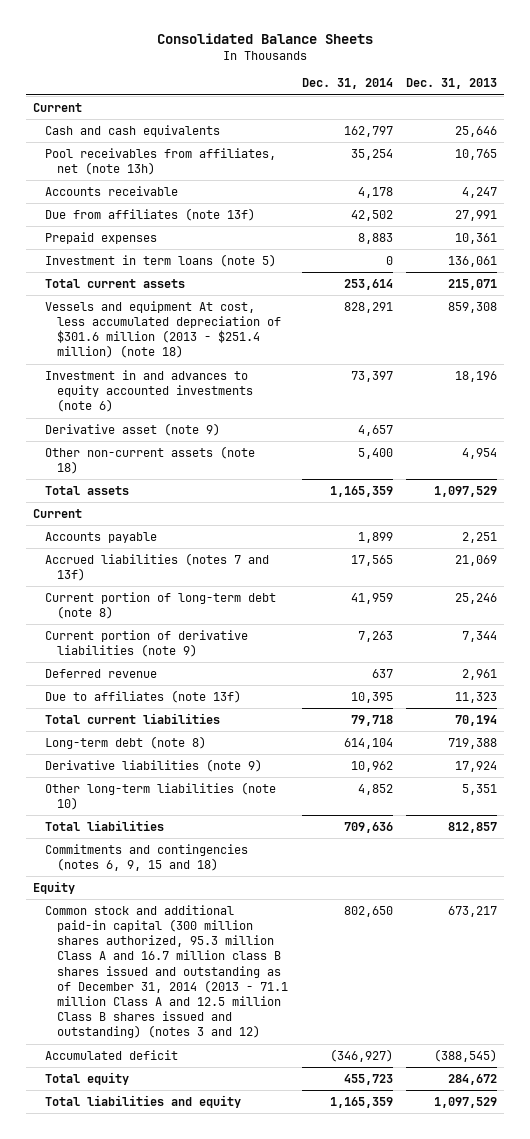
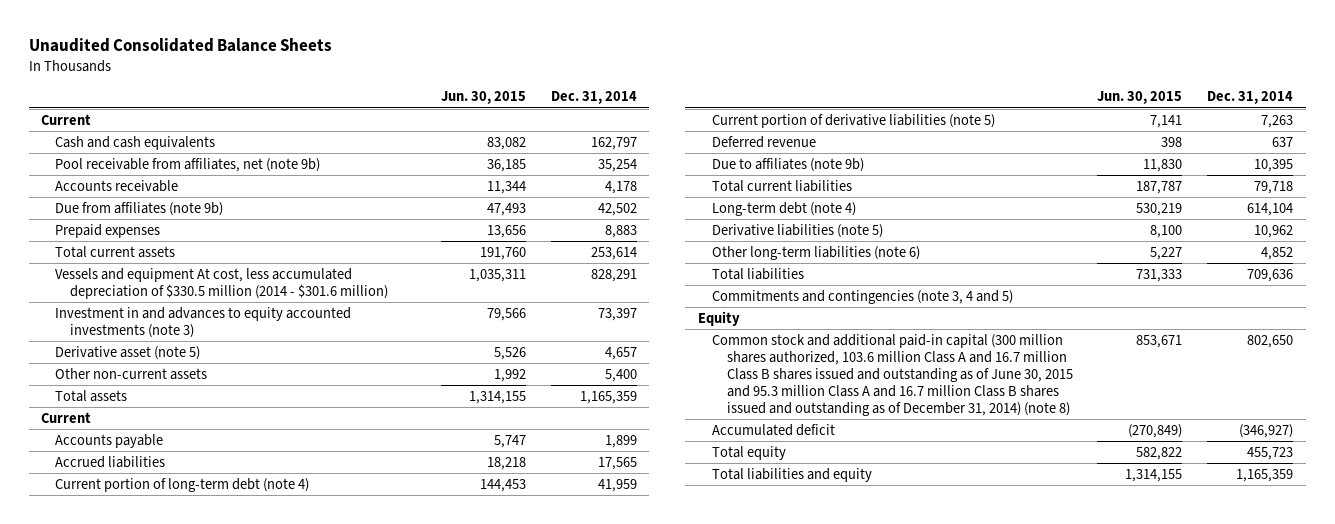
[156,33,373,45] Consolidated Balance Sheets -> [28,38,332,53] Unaudited Consolidated Balance Sheets
[406,78,498,90] Dec. 31, 2013 -> none
none -> [440,91,526,105] Jun. 30, 2015
[45,147,277,176] Pool receivables from affiliates, net (note 13h) -> [55,157,321,172] Pool receivable from affiliates, net (note 9b)
[45,207,256,221] Due from affiliates (note 13f) -> [55,201,224,216] Due from affiliates (note 9b)
[45,253,277,267] Investment in term loans (note 5) -> none
[45,300,282,359] Vessels and equipment At cost, less accumulated depreciation of $301.6 million (2013 - $251.4 million) (note 18) -> [55,267,388,299] Vessels and equipment At cost, less accumulated depreciation of $330.5 million (2014 - $301.6 million)
[45,369,254,413] Investment in and advances to equity accounted investments (note 6) -> [55,306,352,338] Investment in and advances to equity accounted investments (note 3)
[45,422,221,436] Derivative asset (note 9) -> [55,345,201,360] Derivative asset (note 5)
[45,445,256,475] Other non-current assets (note 18) -> [55,367,208,380] Other non-current assets
[45,552,270,582] Accrued liabilities (notes 7 and 13f) -> [55,455,166,468] Accrued liabilities
[45,591,277,620] Current portion of long-term debt (note 8) -> [55,477,310,492] Current portion of long-term debt (note 4)
[45,629,249,658] Current portion of derivative liabilities (note 9) -> [712,113,996,128] Current portion of derivative liabilities (note 5)
[45,689,242,703] Due to affiliates (note 13f) -> [712,157,865,172] Due to affiliates (note 9b)
[45,735,207,749] Long-term debt (note 8) -> [712,201,857,216] Long-term debt (note 4)
[45,758,263,772] Derivative liabilities (note 9) -> [712,223,884,238] Derivative liabilities (note 5)
[45,781,277,811] Other long-term liabilities (note 10) -> [712,245,921,260] Other long-term liabilities (note 6)
[45,843,249,872] Commitments and contingencies (notes 6, 9, 15 and 18) -> [712,289,1014,304] Commitments and contingencies (note 3, 4 and 5)
[45,904,289,1039] Common stock and additional paid-in capital (300 million shares authorized, 95.3 million Class A and 16.7 million class B shares issued and outstanding as of December 31, 2014 (2013 - 71.1 million Class A and 12.5 million Class B shares issued and outstanding) (notes 3 and 12) -> [712,333,1073,416] Common stock and additional paid-in capital (300 million shares authorized, 103.6 million Class A and 16.7 million Class B shares issued and outstanding as of June 30, 2015 and 95.3 million Class A and 16.7 million Class B shares issued and outstanding as of December 31, 2014) (note 8)

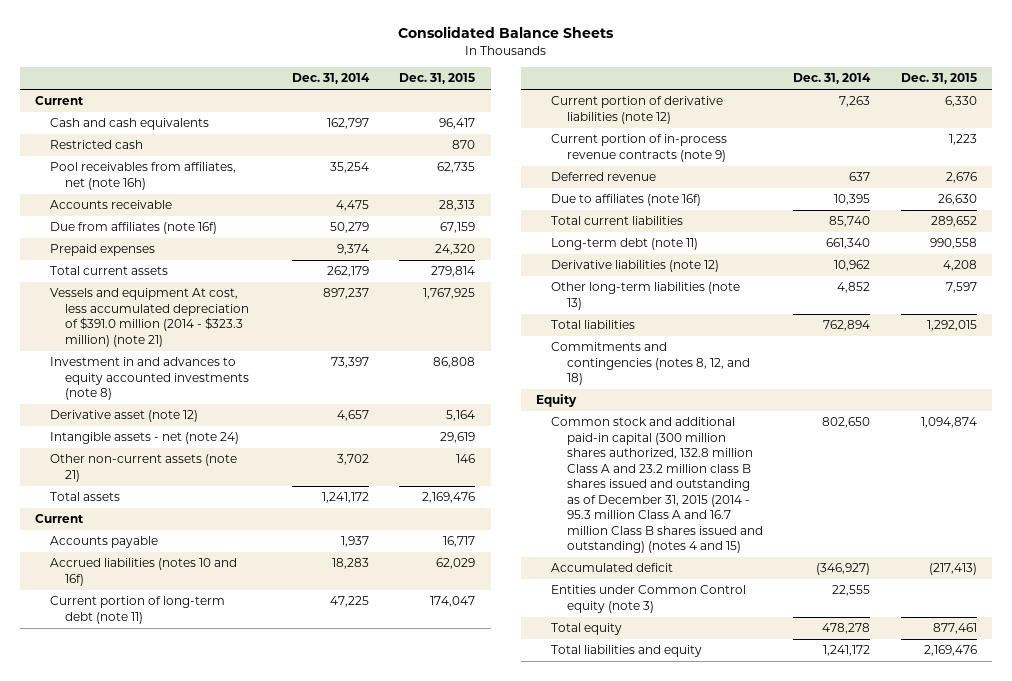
[28,38,332,53] Unaudited Consolidated Balance Sheets -> [397,26,614,39] Consolidated Balance Sheets
[440,91,526,105] Jun. 30, 2015 -> none
none -> [399,73,476,85] Dec. 31, 2015
none -> [50,140,144,150] Restricted cash
[55,157,321,172] Pool receivable from affiliates, net (note 9b) -> [50,162,237,190] Pool receivables from affiliates, net (note 16h)
[604,180,637,194] 4,178 -> [335,200,369,212] 4,475
[55,201,224,216] Due from affiliates (note 9b) -> [50,222,218,235] Due from affiliates (note 16f)
[597,202,637,216] 42,502 -> [329,222,369,234] 50,279
[604,224,637,238] 8,883 -> [336,244,369,256] 9,374
[590,246,637,260] 253,614 -> [326,266,369,278] 262,179
[55,267,388,299] Vessels and equipment At cost, less accumulated depreciation of $330.5 million (2014 - $301.6 million) -> [50,288,250,347] Vessels and equipment At cost, less accumulated depreciation of $391.0 million (2014 - $323.3 million) (note 21)
[590,268,637,282] 828,291 -> [322,288,369,300] 897,237
[55,306,352,338] Investment in and advances to equity accounted investments (note 3) -> [50,357,250,401] Investment in and advances to equity accounted investments (note 8)
[55,345,201,360] Derivative asset (note 5) -> [50,410,199,423] Derivative asset (note 12)
none -> [50,432,240,445] Intangible assets - net (note 24)
[55,367,208,380] Other non-current assets -> [50,454,238,482] Other non-current assets (note 21)
[604,368,637,382] 5,400 -> [336,454,369,466] 3,702
[579,390,637,404] 1,165,359 -> [321,492,369,504] 1,241,172
[604,434,637,448] 1,899 -> [340,536,369,548] 1,937
[55,455,166,468] Accrued liabilities -> [50,558,238,586] Accrued liabilities (notes 10 and 16f)
[597,456,637,470] 17,565 -> [331,558,369,570] 18,283
[55,477,310,492] Current portion of long-term debt (note 4) -> [50,596,226,624] Current portion of long-term debt (note 11)
[597,478,637,492] 41,959 -> [329,596,369,608] 47,225
[712,113,996,128] Current portion of derivative liabilities (note 5) -> [551,96,724,124] Current portion of derivative liabilities (note 12)
none -> [551,134,728,162] Current portion of in-process revenue contracts (note 9)
[712,157,865,172] Due to affiliates (note 9b) -> [551,194,702,207] Due to affiliates (note 16f)
[1254,180,1294,194] 79,718 -> [829,216,871,228] 85,740
[712,201,857,216] Long-term debt (note 4) -> [551,238,699,251] Long-term debt (note 11)
[1247,202,1294,216] 614,104 -> [826,238,871,250] 661,340
[712,223,884,238] Derivative liabilities (note 5) -> [551,260,720,273] Derivative liabilities (note 12)
[712,245,921,260] Other long-term liabilities (note 6) -> [551,282,741,310] Other long-term liabilities (note 13)
[1247,268,1294,282] 709,636 -> [823,320,871,332] 762,894
[712,289,1014,304] Commitments and contingencies (note 3, 4 and 5) -> [551,342,750,386] Commitments and contingencies (notes 8, 12, and 18)
[712,333,1073,416] Common stock and additional paid-in capital (300 million shares authorized, 103.6 million Class A and 16.7 million Class B shares issued and outstanding as of June 30, 2015 and 95.3 million Class A and 16.7 million Class B shares issued and outstanding as of December 31, 2014) (note 8) -> [551,417,763,554] Common stock and additional paid-in capital (300 million shares authorized, 132.8 million Class A and 23.2 million class B shares issued and outstanding as of December 31, 2015 (2014 - 95.3 million Class A and 16.7 million Class B shares issued and outstanding) (notes 4 and 15)
none -> [551,585,747,613] Entities under Common Control equity (note 3)
[1247,446,1294,460] 455,723 -> [822,623,871,635] 478,278
[1236,468,1294,482] 1,165,359 -> [823,645,871,657] 1,241,172

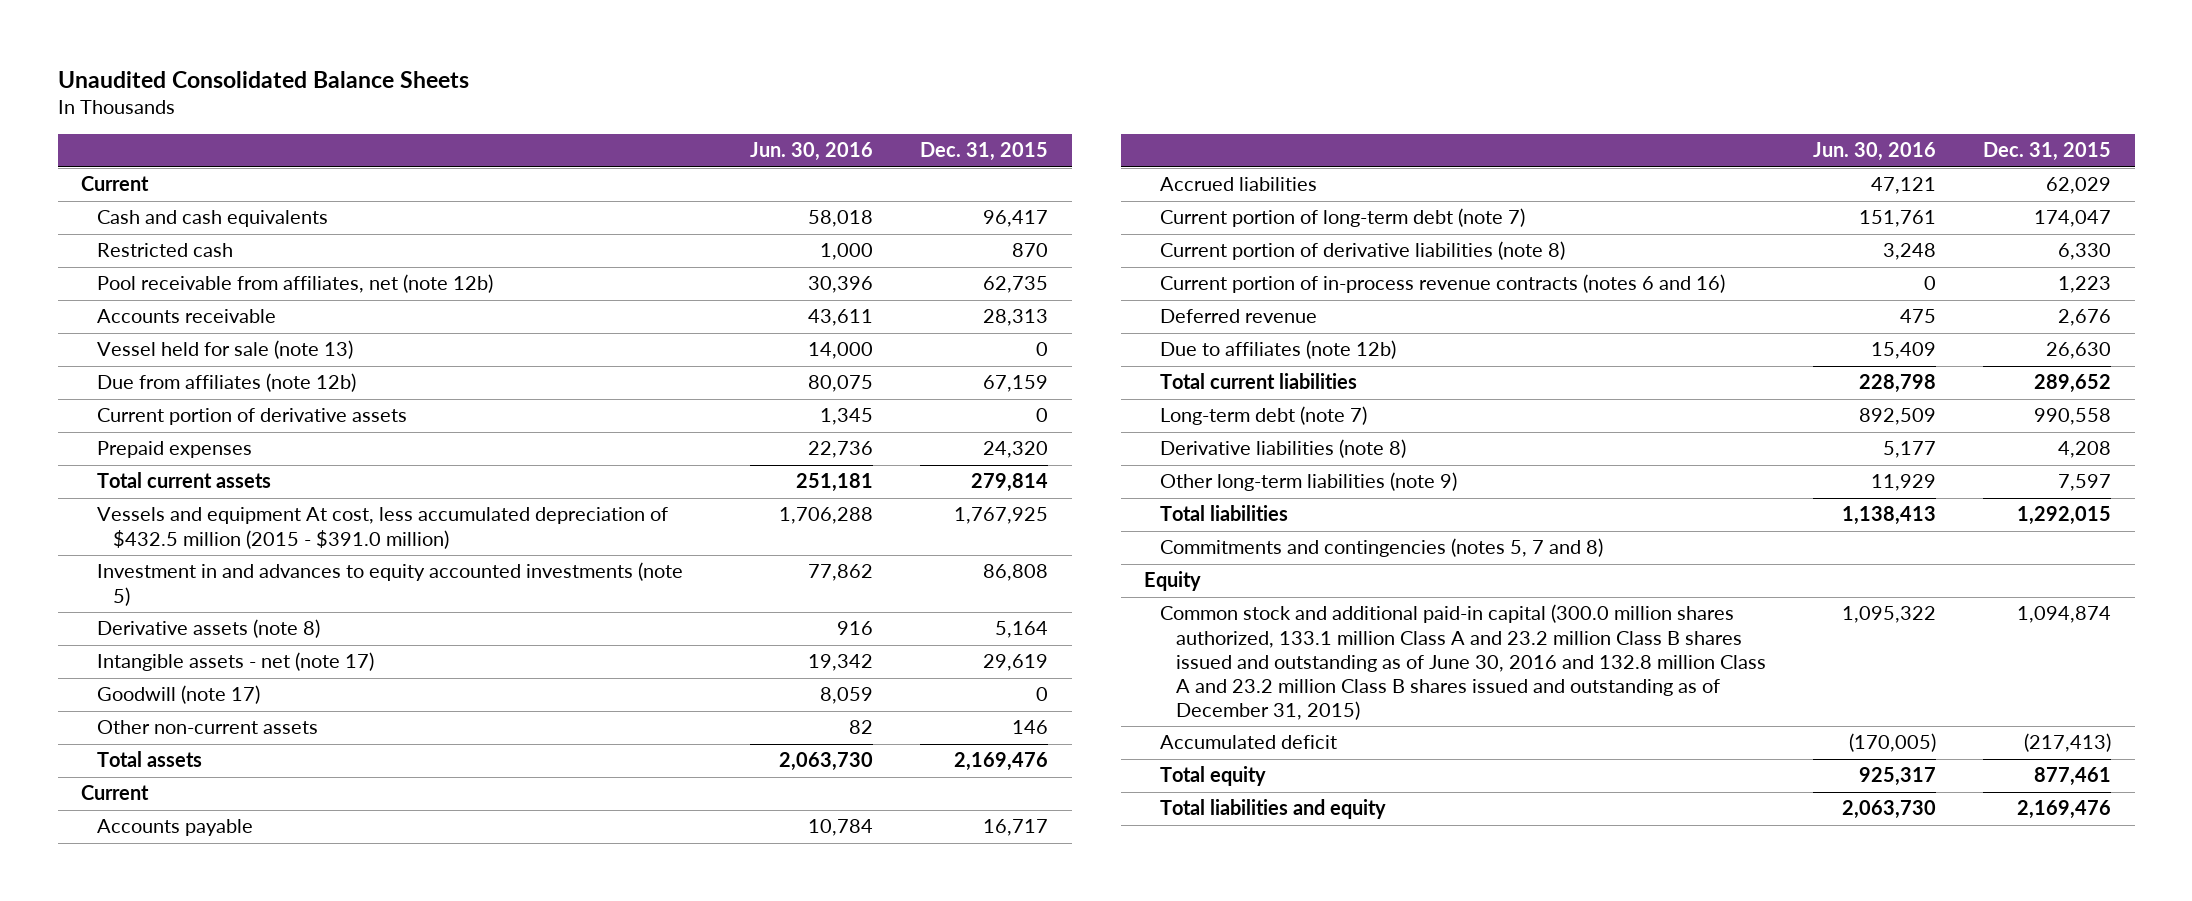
[397,26,614,39] Consolidated Balance Sheets -> [57,71,469,89] Unaudited Consolidated Balance Sheets
[291,73,370,85] Dec. 31, 2014 -> none
none -> [750,142,874,162] Jun. 30, 2016
[50,162,237,190] Pool receivables from affiliates, net (note 16h) -> [97,274,494,294] Pool receivable from affiliates, net (note 12b)
none -> [97,340,354,360] Vessel held for sale (note 13)
[50,222,218,235] Due from affiliates (note 16f) -> [97,373,357,393] Due from affiliates (note 12b)
none -> [97,408,408,426] Current portion of derivative assets
[50,288,250,347] Vessels and equipment At cost, less accumulated depreciation of $391.0 million (2014 - $323.3 million) (note 21) -> [97,507,669,549] Vessels and equipment At cost, less accumulated depreciation of $432.5 million (2015 - $391.0 million)
[50,357,250,401] Investment in and advances to equity accounted investments (note 8) -> [97,562,684,606] Investment in and advances to equity accounted investments (note 5)
[50,410,199,423] Derivative asset (note 12) -> [97,619,321,639] Derivative assets (note 8)
[50,432,240,445] Intangible assets - net (note 24) -> [97,652,375,672] Intangible assets - net (note 17)
none -> [97,685,261,705] Goodwill (note 17)
[50,454,238,482] Other non-current assets (note 21) -> [97,720,319,735] Other non-current assets
[50,558,238,586] Accrued liabilities (notes 10 and 16f) -> [1160,177,1318,192] Accrued liabilities
[50,596,226,624] Current portion of long-term debt (note 11) -> [1160,208,1526,228] Current portion of long-term debt (note 7)
[551,96,724,124] Current portion of derivative liabilities (note 12) -> [1160,241,1566,261] Current portion of derivative liabilities (note 8)
[551,134,728,162] Current portion of in-process revenue contracts (note 9) -> [1160,274,1726,294] Current portion of in-process revenue contracts (notes 6 and 16)
[551,194,702,207] Due to affiliates (note 16f) -> [1160,340,1397,360] Due to affiliates (note 12b)
[551,238,699,251] Long-term debt (note 11) -> [1160,406,1368,426] Long-term debt (note 7)
[551,260,720,273] Derivative liabilities (note 12) -> [1160,439,1407,459] Derivative liabilities (note 8)
[551,282,741,310] Other long-term liabilities (note 13) -> [1160,472,1458,492] Other long-term liabilities (note 9)
[551,342,750,386] Commitments and contingencies (notes 8, 12, and 18) -> [1160,538,1604,558] Commitments and contingencies (notes 5, 7 and 8)
[551,417,763,554] Common stock and additional paid-in capital (300 million shares authorized, 132.8 million Class A and 23.2 million class B shares issued and outstanding as of December 31, 2015 (2014 - 95.3 million Class A and 16.7 million Class B shares issued and outstanding) (notes 4 and 15) -> [1160,604,1766,721] Common stock and additional paid-in capital (300.0 million shares authorized, 133.1 million Class A and 23.2 million Class B shares issued and outstanding as of June 30, 2016 and 132.8 million Class A and 23.2 million Class B shares issued and outstanding as of December 31, 2015)
[551,585,747,613] Entities under Common Control equity (note 3) -> none

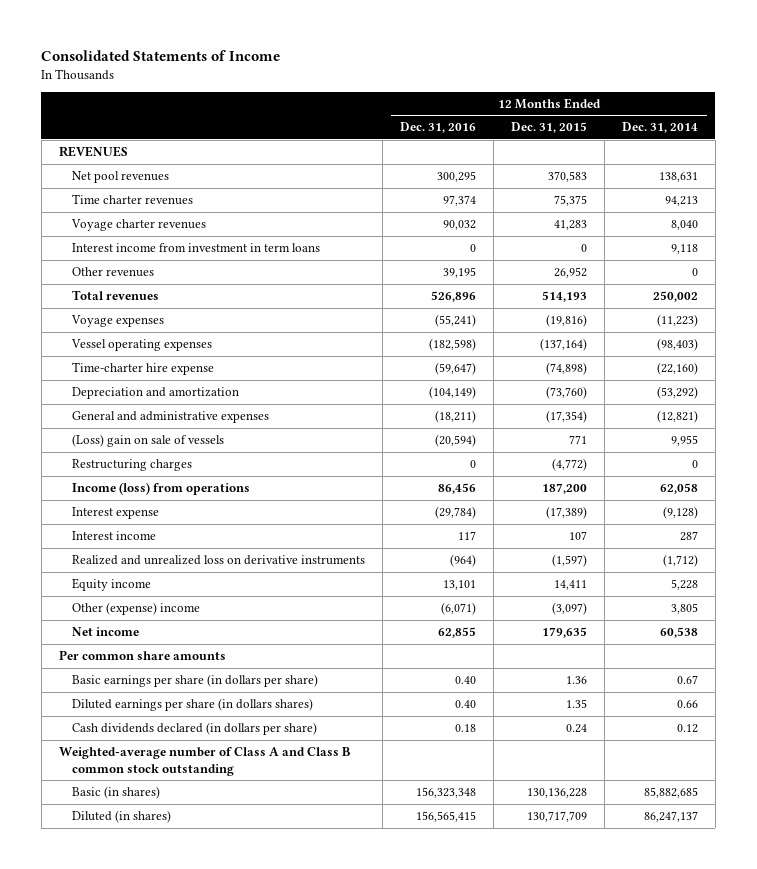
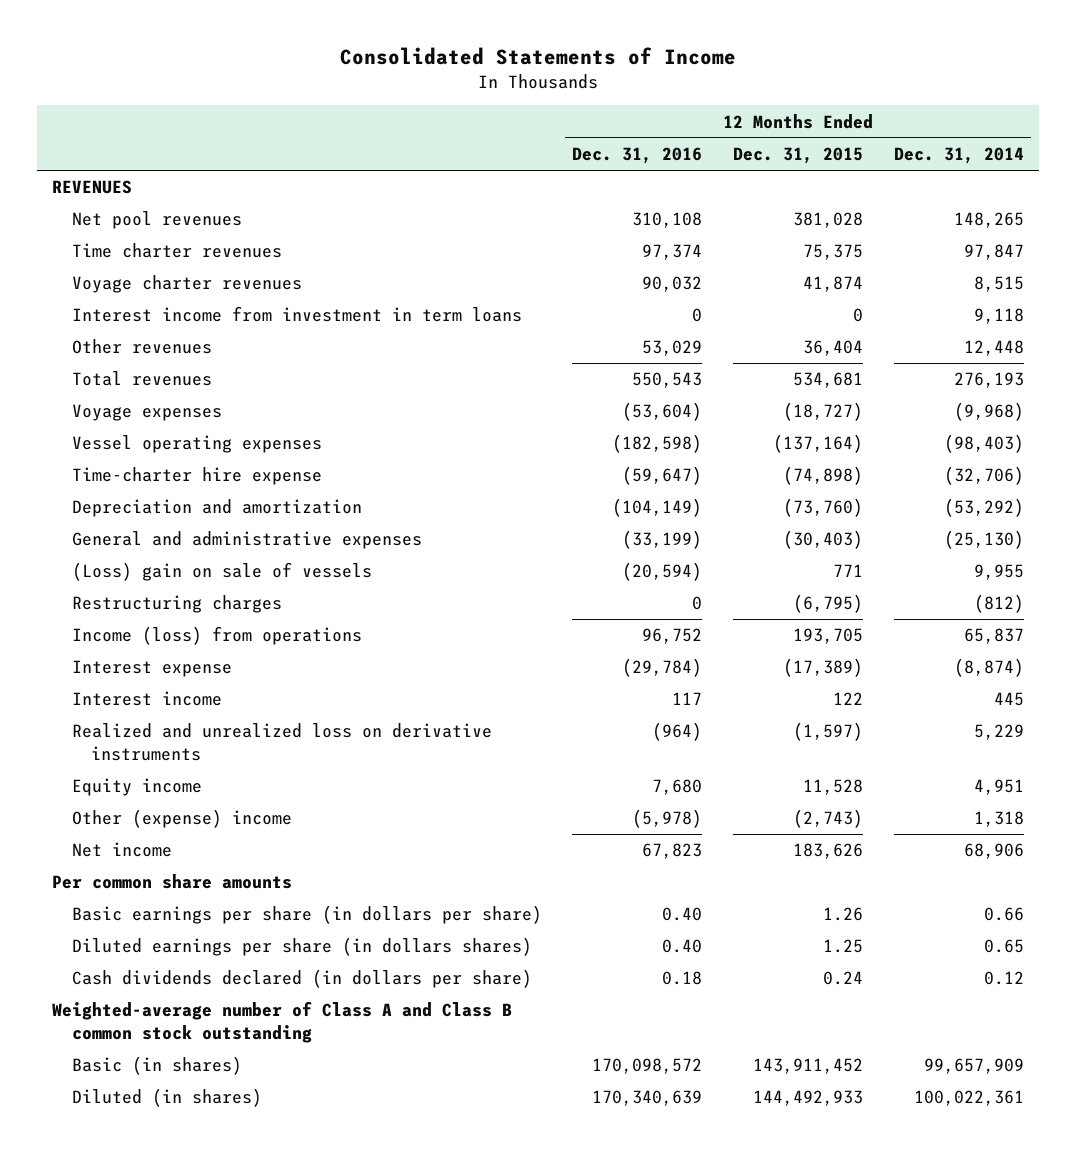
[436,170,476,182] 300,295 -> [632,212,703,229] 310,108
[547,170,587,182] 370,583 -> [792,212,863,229] 381,028
[658,171,698,182] 138,631 -> [953,212,1024,229] 148,265
[664,195,698,206] 94,213 -> [963,244,1024,261] 97,847
[553,219,587,230] 41,283 -> [802,276,863,293] 41,874
[670,219,698,230] 8,040 -> [973,276,1024,293] 8,515
[442,266,476,278] 39,195 -> [642,340,703,357] 53,029
[553,266,587,278] 26,952 -> [802,340,863,357] 36,404
[691,267,698,276] 0 -> [963,340,1024,357] 12,448
[430,290,476,302] 526,896 -> [632,372,703,389] 550,543
[541,290,587,302] 514,193 -> [792,372,863,389] 534,681
[652,290,698,302] 250,002 -> [953,372,1024,389] 276,193
[434,313,476,327] (55,241) -> [622,402,703,422] (53,604)
[545,313,587,327] (19,816) -> [782,402,863,422] (18,727)
[656,313,698,327] (11,223) -> [953,402,1024,422] (9,968)
[656,361,698,375] (22,160) -> [943,466,1024,486] (32,706)
[434,409,476,423] (18,211) -> [622,530,703,550] (33,199)
[545,409,587,423] (17,354) -> [782,530,863,550] (30,403)
[656,409,698,423] (12,821) -> [943,530,1024,550] (25,130)
[551,457,587,471] (4,772) -> [792,594,863,614] (6,795)
[691,459,698,468] 0 -> [973,594,1024,614] (812)
[437,482,476,494] 86,456 -> [642,628,703,645] 96,752
[541,482,587,494] 187,200 -> [792,628,863,645] 193,705
[659,482,698,494] 62,058 -> [963,628,1024,645] 65,837
[662,505,698,519] (9,128) -> [953,658,1024,678] (8,874)
[568,530,587,540] 107 -> [832,692,863,706] 122
[679,530,698,541] 287 -> [993,692,1024,707] 445
[662,553,698,567] (1,712) -> [973,724,1024,741] 5,229
[442,579,476,590] 13,101 -> [652,779,703,796] 7,680
[553,579,587,590] 14,411 -> [802,779,863,796] 11,528
[670,578,698,590] 5,228 -> [973,779,1024,796] 4,951
[440,601,476,615] (6,071) -> [632,809,703,829] (5,978)
[551,601,587,615] (3,097) -> [792,809,863,829] (2,743)
[670,602,698,614] 3,805 -> [973,811,1024,828] 1,318
[437,626,476,638] 62,855 -> [642,843,703,860] 67,823
[541,626,587,638] 179,635 -> [792,843,863,860] 183,626
[659,626,698,638] 60,538 -> [963,843,1024,860] 68,906
[565,675,587,684] 1.36 -> [822,907,863,922] 1.26
[676,674,698,684] 0.67 -> [983,907,1024,922] 0.66
[565,698,587,708] 1.35 -> [822,939,863,954] 1.25
[676,699,698,708] 0.66 -> [983,939,1024,954] 0.65
[415,786,476,798] 156,323,348 -> [592,1058,703,1075] 170,098,572
[526,787,587,798] 130,136,228 -> [752,1058,863,1075] 143,911,452
[643,786,698,798] 85,882,685 -> [923,1058,1024,1075] 99,657,909
[415,810,476,822] 156,565,415 -> [592,1090,703,1107] 170,340,639
[526,810,587,822] 130,717,709 -> [752,1090,863,1107] 144,492,933
[643,810,698,822] 86,247,137 -> [913,1090,1024,1107] 100,022,361

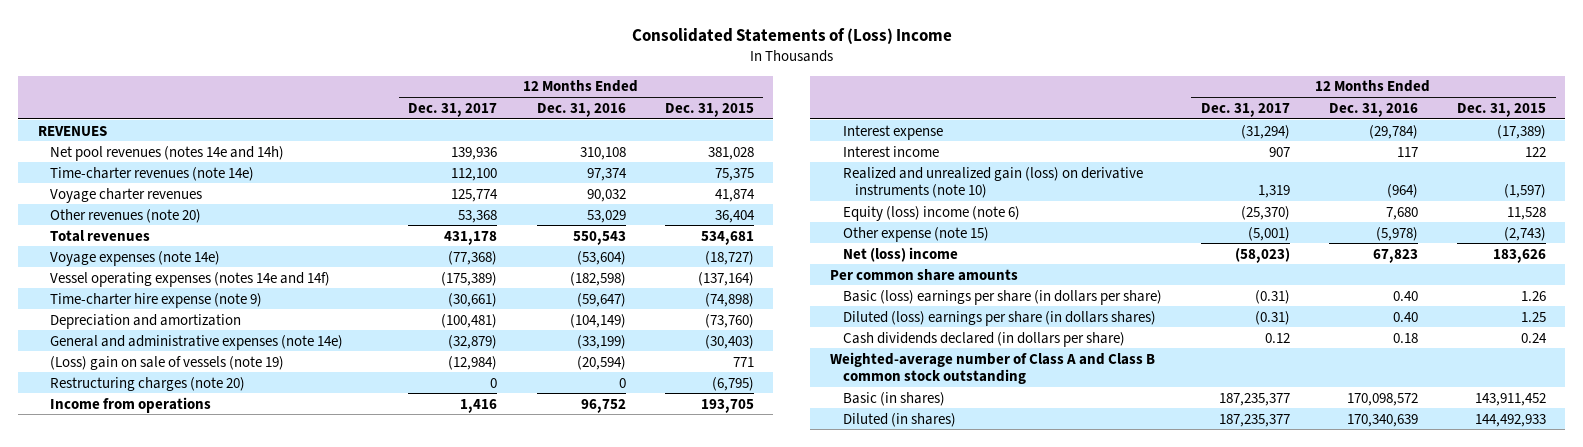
[339,47,736,66] Consolidated Statements of Income -> [631,28,952,45] Consolidated Statements of (Loss) Income
[893,147,1024,165] Dec. 31, 2014 -> none
none -> [408,102,498,117] Dec. 31, 2017
[71,211,242,230] Net pool revenues -> [50,145,285,161] Net pool revenues (notes 14e and 14h)
[71,243,282,259] Time charter revenues -> [50,166,255,181] Time-charter revenues (note 14e)
[71,306,522,323] Interest income from investment in term loans -> none
[71,339,212,355] Other revenues -> [50,208,202,223] Other revenues (note 20)
[71,404,222,422] Voyage expenses -> [50,250,221,266] Voyage expenses (note 14e)
[71,435,322,454] Vessel operating expenses -> [50,271,331,287] Vessel operating expenses (notes 14e and 14f)
[71,467,322,486] Time-charter hire expense -> [50,292,263,308] Time-charter hire expense (note 9)
[71,531,422,550] General and administrative expenses -> [50,334,344,350] General and administrative expenses (note 14e)
[71,562,372,582] (Loss) gain on sale of vessels -> [50,355,285,370] (Loss) gain on sale of vessels (note 19)
[71,595,282,614] Restructuring charges -> [50,376,246,391] Restructuring charges (note 20)
[71,626,362,646] Income (loss) from operations -> [50,396,212,413] Income from operations
[71,723,492,761] Realized and unrealized loss on derivative instruments -> [842,166,1143,199] Realized and unrealized gain (loss) on derivative instruments (note 10)
[71,778,202,797] Equity income -> [842,205,1020,221] Equity (loss) income (note 6)
[71,809,292,829] Other (expense) income -> [842,226,989,242] Other expense (note 15)
[71,842,172,858] Net income -> [842,246,958,262] Net (loss) income
[71,905,542,925] Basic earnings per share (in dollars per share) -> [842,289,1162,305] Basic (loss) earnings per share (in dollars per share)
[71,937,532,957] Diluted earnings per share (in dollars shares) -> [842,310,1156,326] Diluted (loss) earnings per share (in dollars shares)

